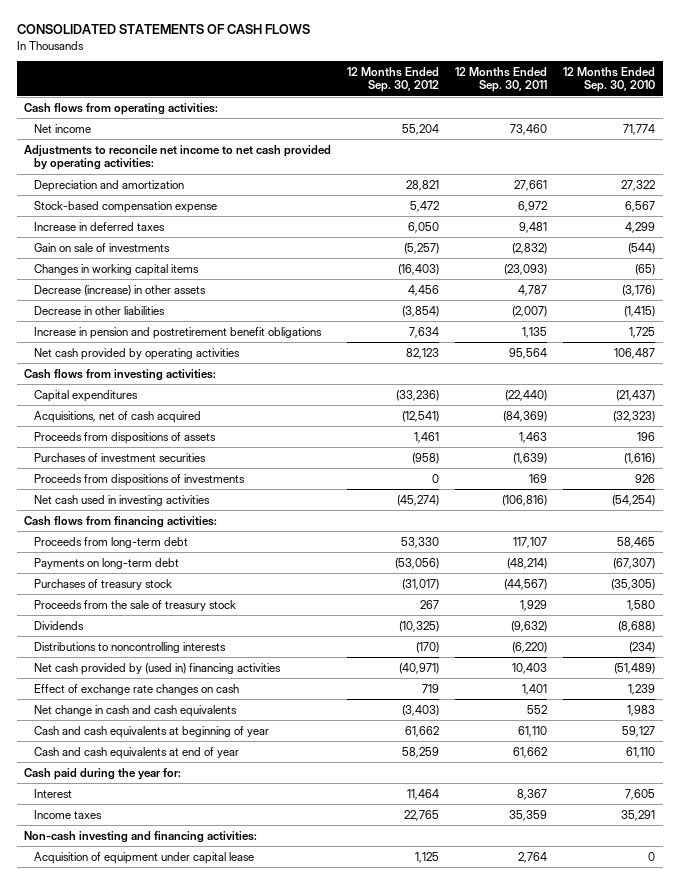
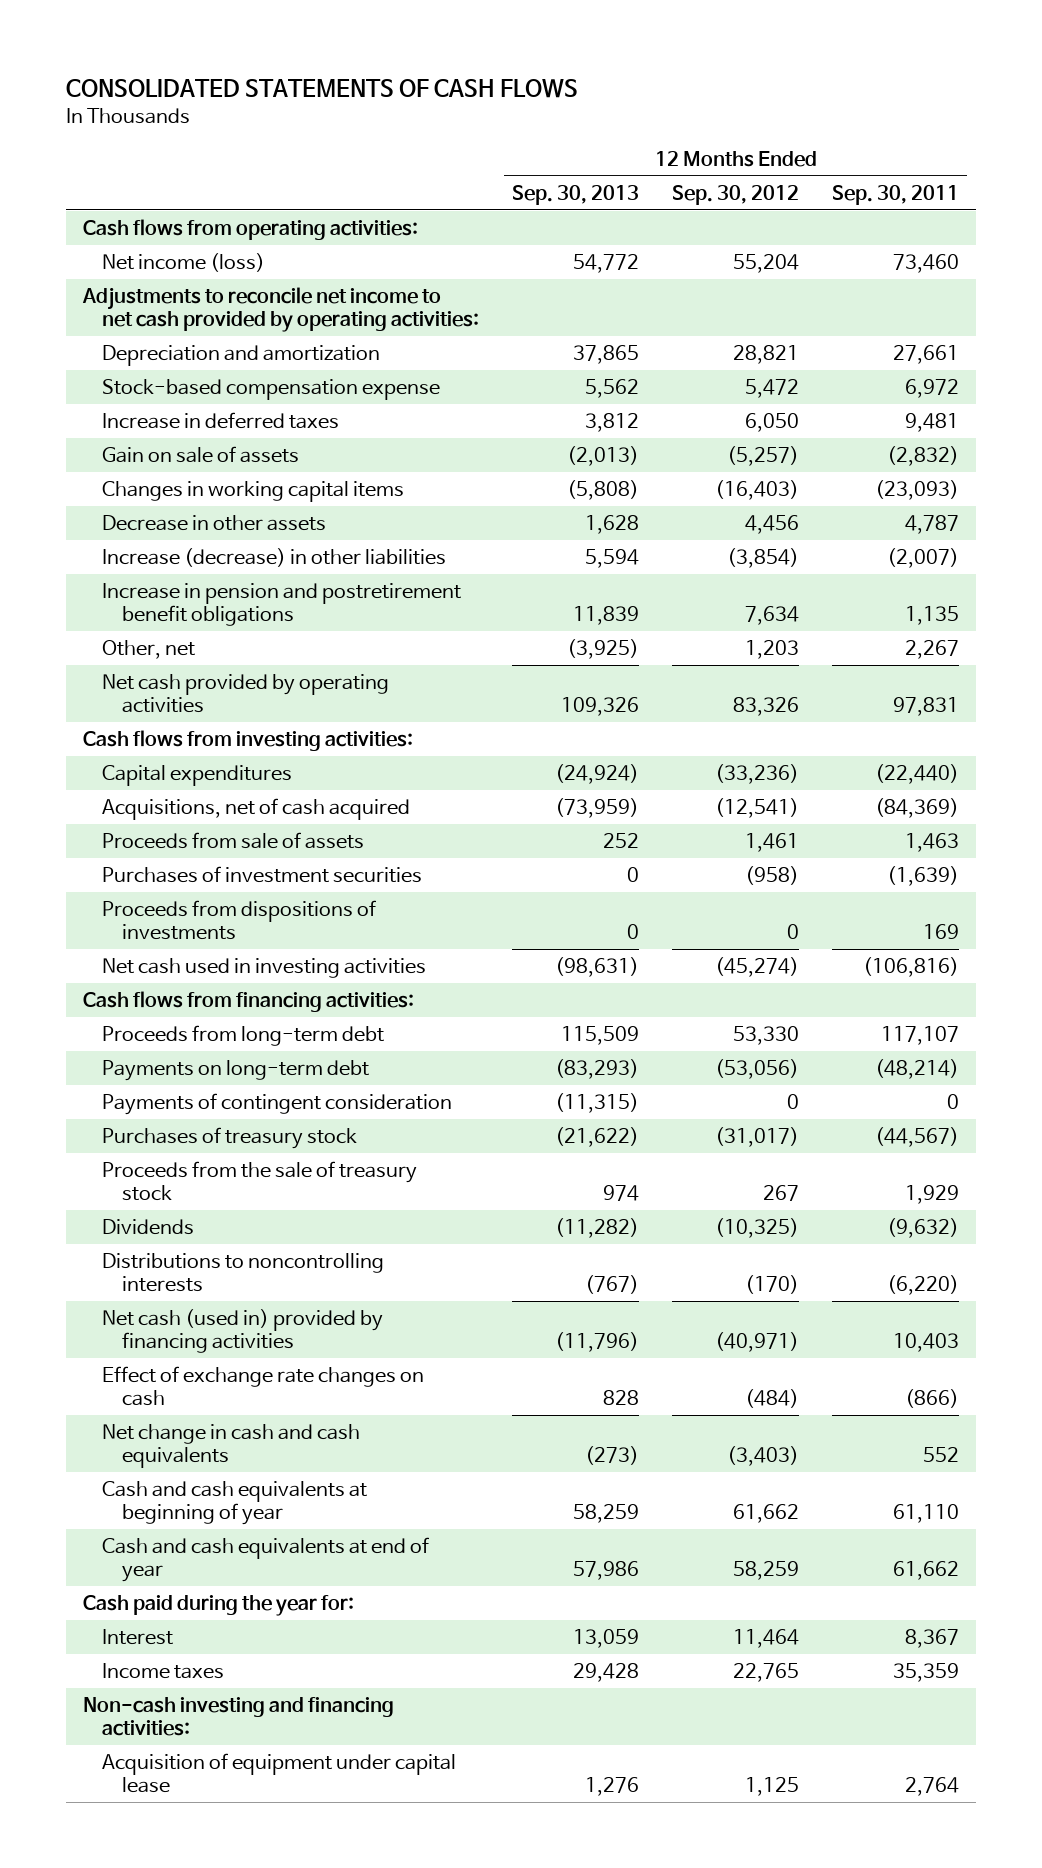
[562,66,655,93] 12 Months Ended Sep. 30, 2010 -> none
none -> [512,184,640,205] Sep. 30, 2013
[34,123,92,133] Net income -> [102,252,266,272] Net income (loss)
[34,242,171,252] Gain on sale of investments -> [102,445,300,463] Gain on sale of assets
[34,284,207,296] Decrease (increase) in other assets -> [102,514,327,531] Decrease in other assets
[34,305,166,315] Decrease in other liabilities -> [102,547,447,567] Increase (decrease) in other liabilities
none -> [102,639,196,659] Other, net
[406,347,440,359] 82,123 -> [733,697,800,717] 83,326
[509,347,548,359] 95,564 -> [893,697,960,717] 97,831
[34,431,217,444] Proceeds from dispositions of assets -> [102,831,365,849] Proceeds from sale of assets
none -> [102,1092,453,1115] Payments of contingent consideration
[34,662,282,675] Net cash provided by (used in) financing activities -> [102,1308,384,1354] Net cash (used in) provided by financing activities
[422,683,440,693] 719 -> [745,1389,800,1409] (484)
[522,683,548,695] 1,401 -> [905,1389,960,1409] (866)

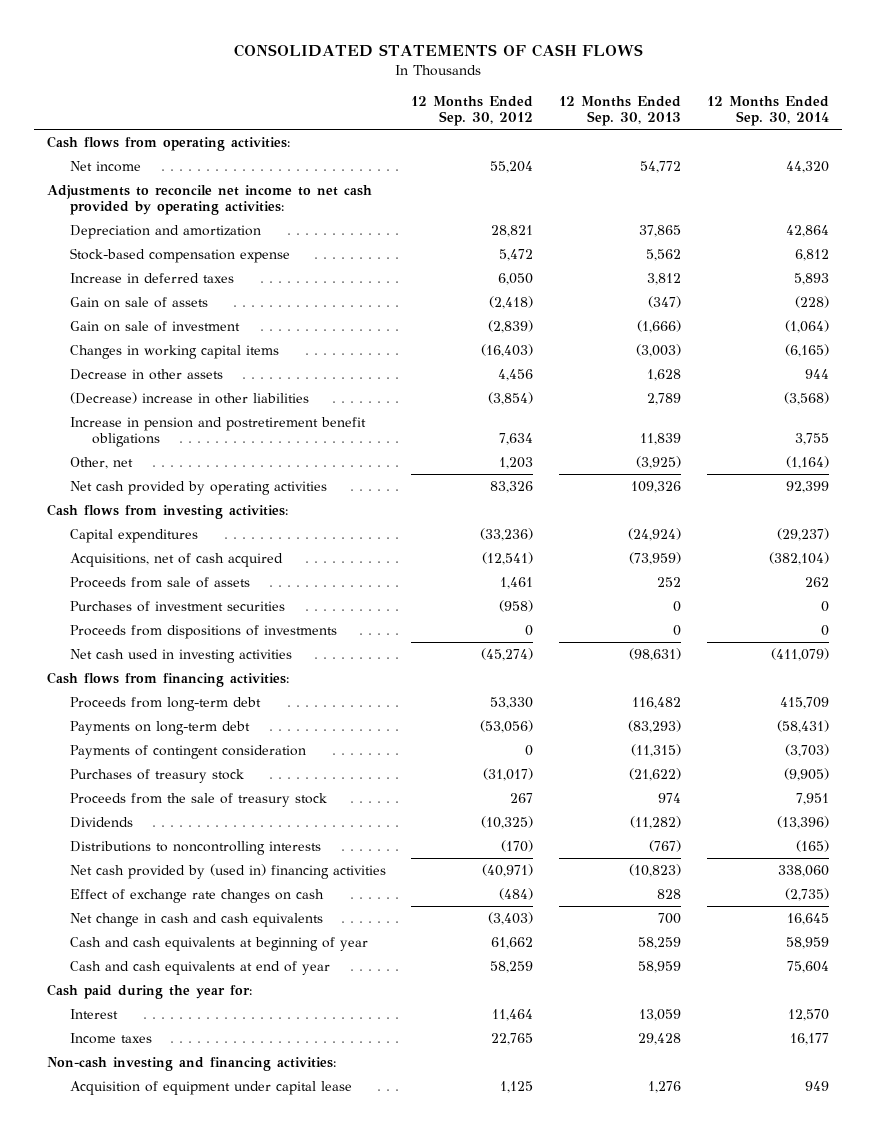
[832,184,960,205] Sep. 30, 2011 -> none
none -> [707,95,830,127] 12 Months Ended Sep. 30, 2014
[102,252,266,272] Net income (loss) -> [69,160,141,172] Net income
[567,445,640,466] (2,013) -> [648,295,682,308] (347)
[727,445,800,466] (5,257) -> [489,295,534,309] (2,418)
none -> [69,320,240,332] Gain on sale of investment
[567,479,640,500] (5,808) -> [636,343,682,357] (3,003)
[102,547,447,567] Increase (decrease) in other liabilities -> [69,391,309,404] (Decrease) increase in other liabilities
[585,548,640,568] 5,594 -> [647,392,682,405] 2,789
[561,1025,640,1045] 115,509 -> [632,696,682,709] 116,482
[102,1308,384,1354] Net cash (used in) provided by financing activities -> [69,863,386,879] Net cash provided by (used in) financing activities
[555,1332,640,1353] (11,796) -> [629,863,682,877] (10,823)
[585,1446,640,1466] (273) -> [658,912,682,924] 700
[573,1561,640,1581] 57,986 -> [638,960,682,973] 58,959

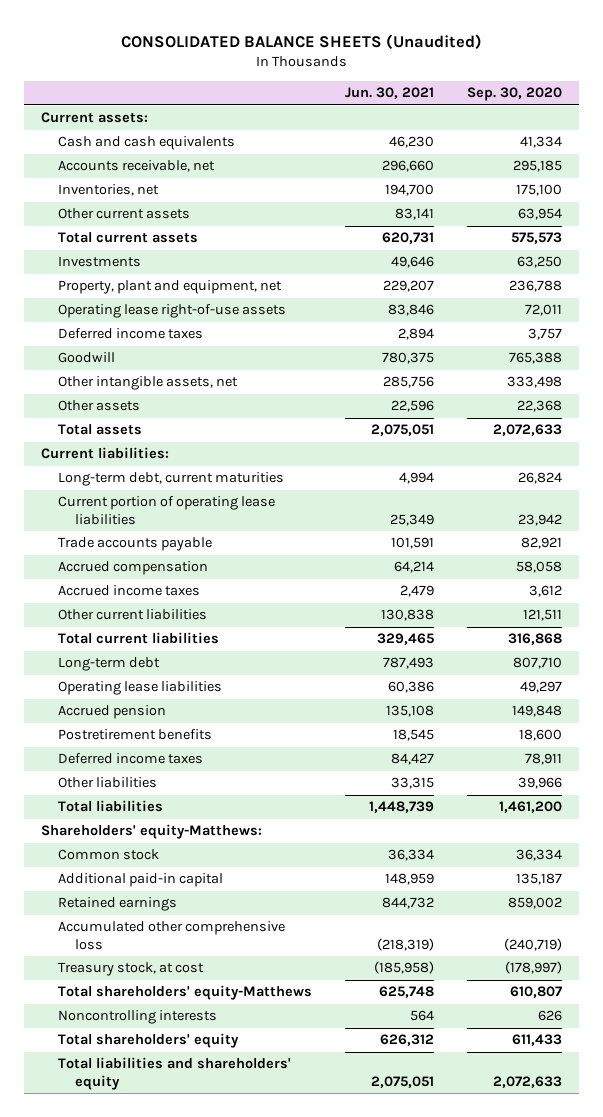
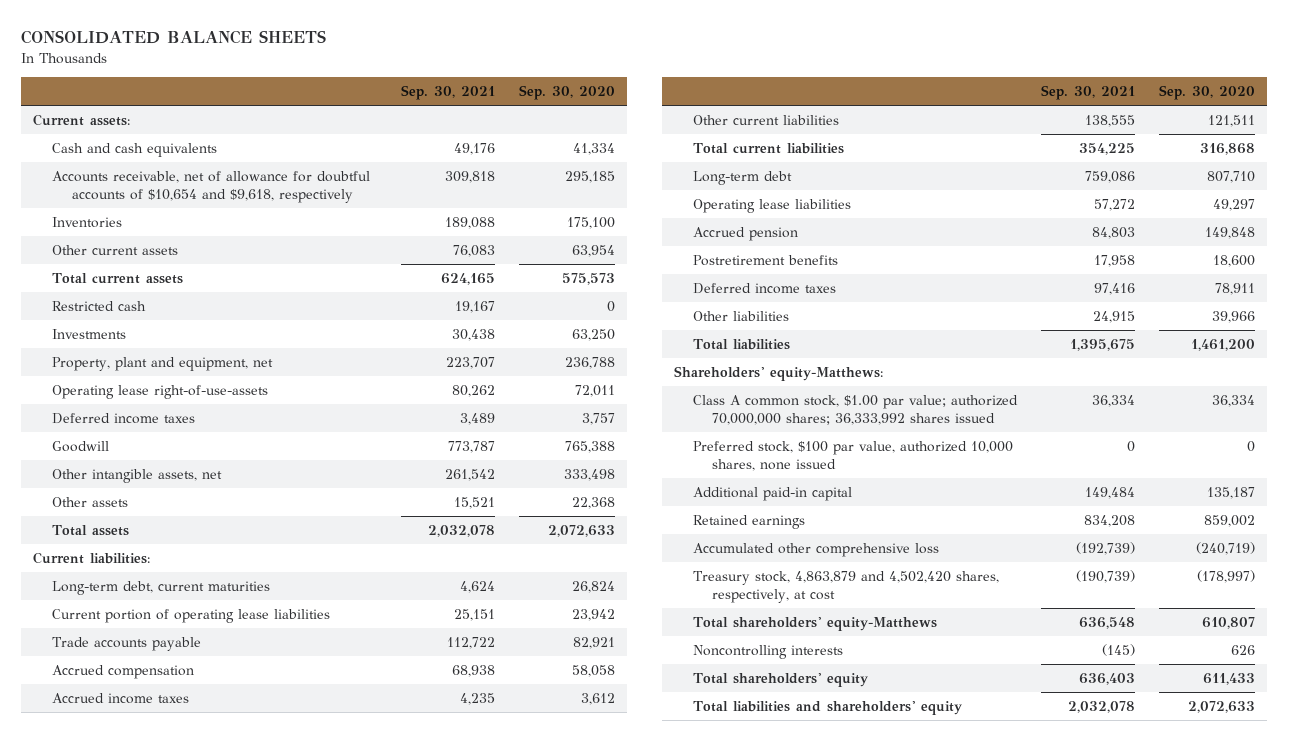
[120,33,482,49] CONSOLIDATED BALANCE SHEETS (Unaudited) -> [21,30,327,45] CONSOLIDATED BALANCE SHEETS
[345,87,435,100] Jun. 30, 2021 -> none
none -> [400,84,495,100] Sep. 30, 2021
[57,160,215,173] Accounts receivable, net -> [52,171,371,203] Accounts receivable, net of allowance for doubtful accounts of $10,654 and $9,618, respectively
[57,184,159,197] Inventories, net -> [52,217,123,229] Inventories
none -> [52,301,147,312] Restricted cash
[57,304,286,319] Operating lease right-of-use assets -> [52,385,269,400] Operating lease right-of-use-assets
[57,849,159,861] Common stock -> [693,395,1019,425] Class A common stock, $1.00 par value; authorized 70,000,000 shares; 36,333,992 shares issued
none -> [693,441,1014,471] Preferred stock, $100 par value, authorized 10,000 shares, none issued
[57,962,204,977] Treasury stock, at cost -> [693,571,1000,603] Treasury stock, 4,863,879 and 4,502,420 shares, respectively, at cost

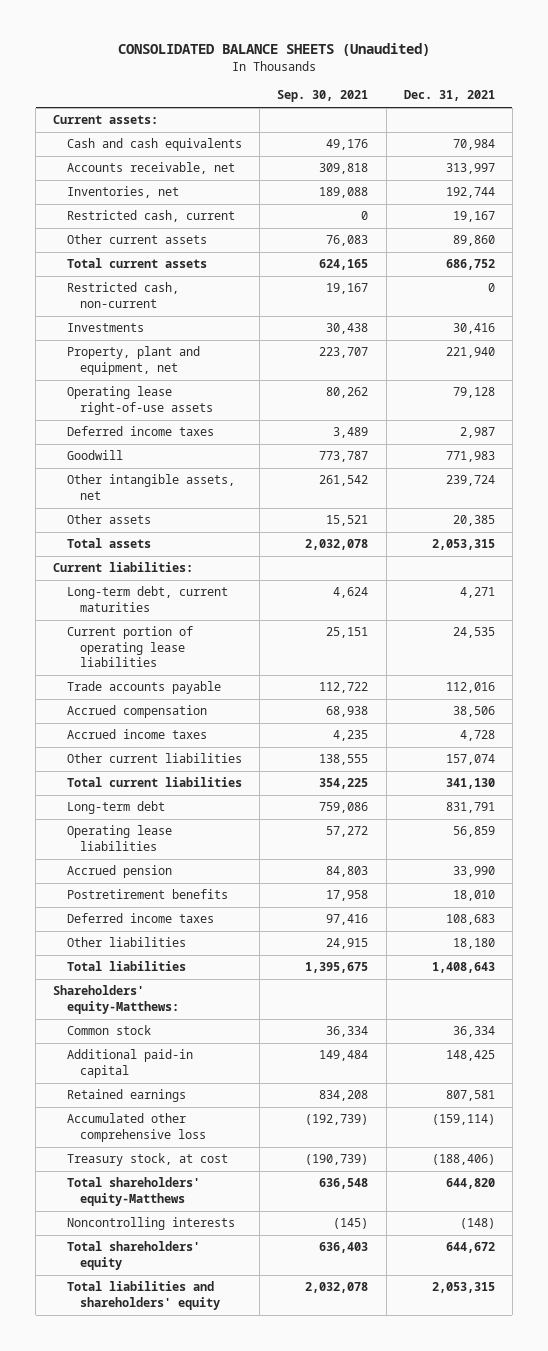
[21,30,327,45] CONSOLIDATED BALANCE SHEETS -> [118,43,431,57] CONSOLIDATED BALANCE SHEETS (Unaudited)
[518,84,615,100] Sep. 30, 2020 -> none
none -> [403,90,495,102] Dec. 31, 2021
[52,171,371,203] Accounts receivable, net of allowance for doubtful accounts of $10,654 and $9,618, respectively -> [66,162,235,175] Accounts receivable, net
[52,217,123,229] Inventories -> [66,186,179,199] Inventories, net
none -> [66,210,235,223] Restricted cash, current
[52,301,147,312] Restricted cash -> [66,282,179,308] Restricted cash, non-current
[52,385,269,400] Operating lease right-of-use-assets -> [66,386,214,415] Operating lease right-of-use assets
[693,441,1014,471] Preferred stock, $100 par value, authorized 10,000 shares, none issued -> none
[693,395,1019,425] Class A common stock, $1.00 par value; authorized 70,000,000 shares; 36,333,992 shares issued -> [66,1025,151,1036] Common stock
[693,571,1000,603] Treasury stock, 4,863,879 and 4,502,420 shares, respectively, at cost -> [66,1153,228,1167] Treasury stock, at cost

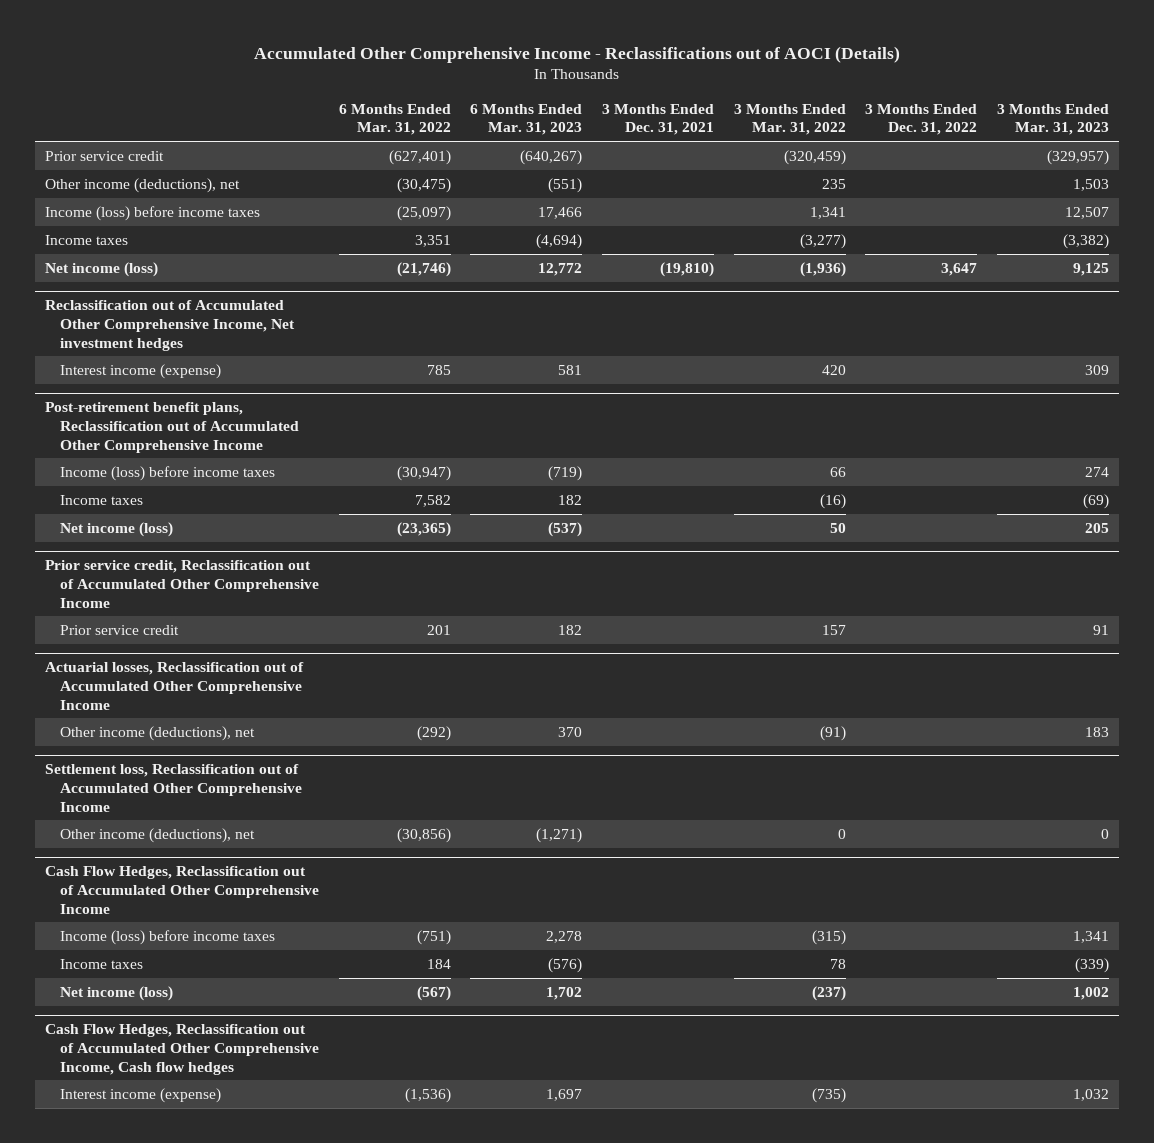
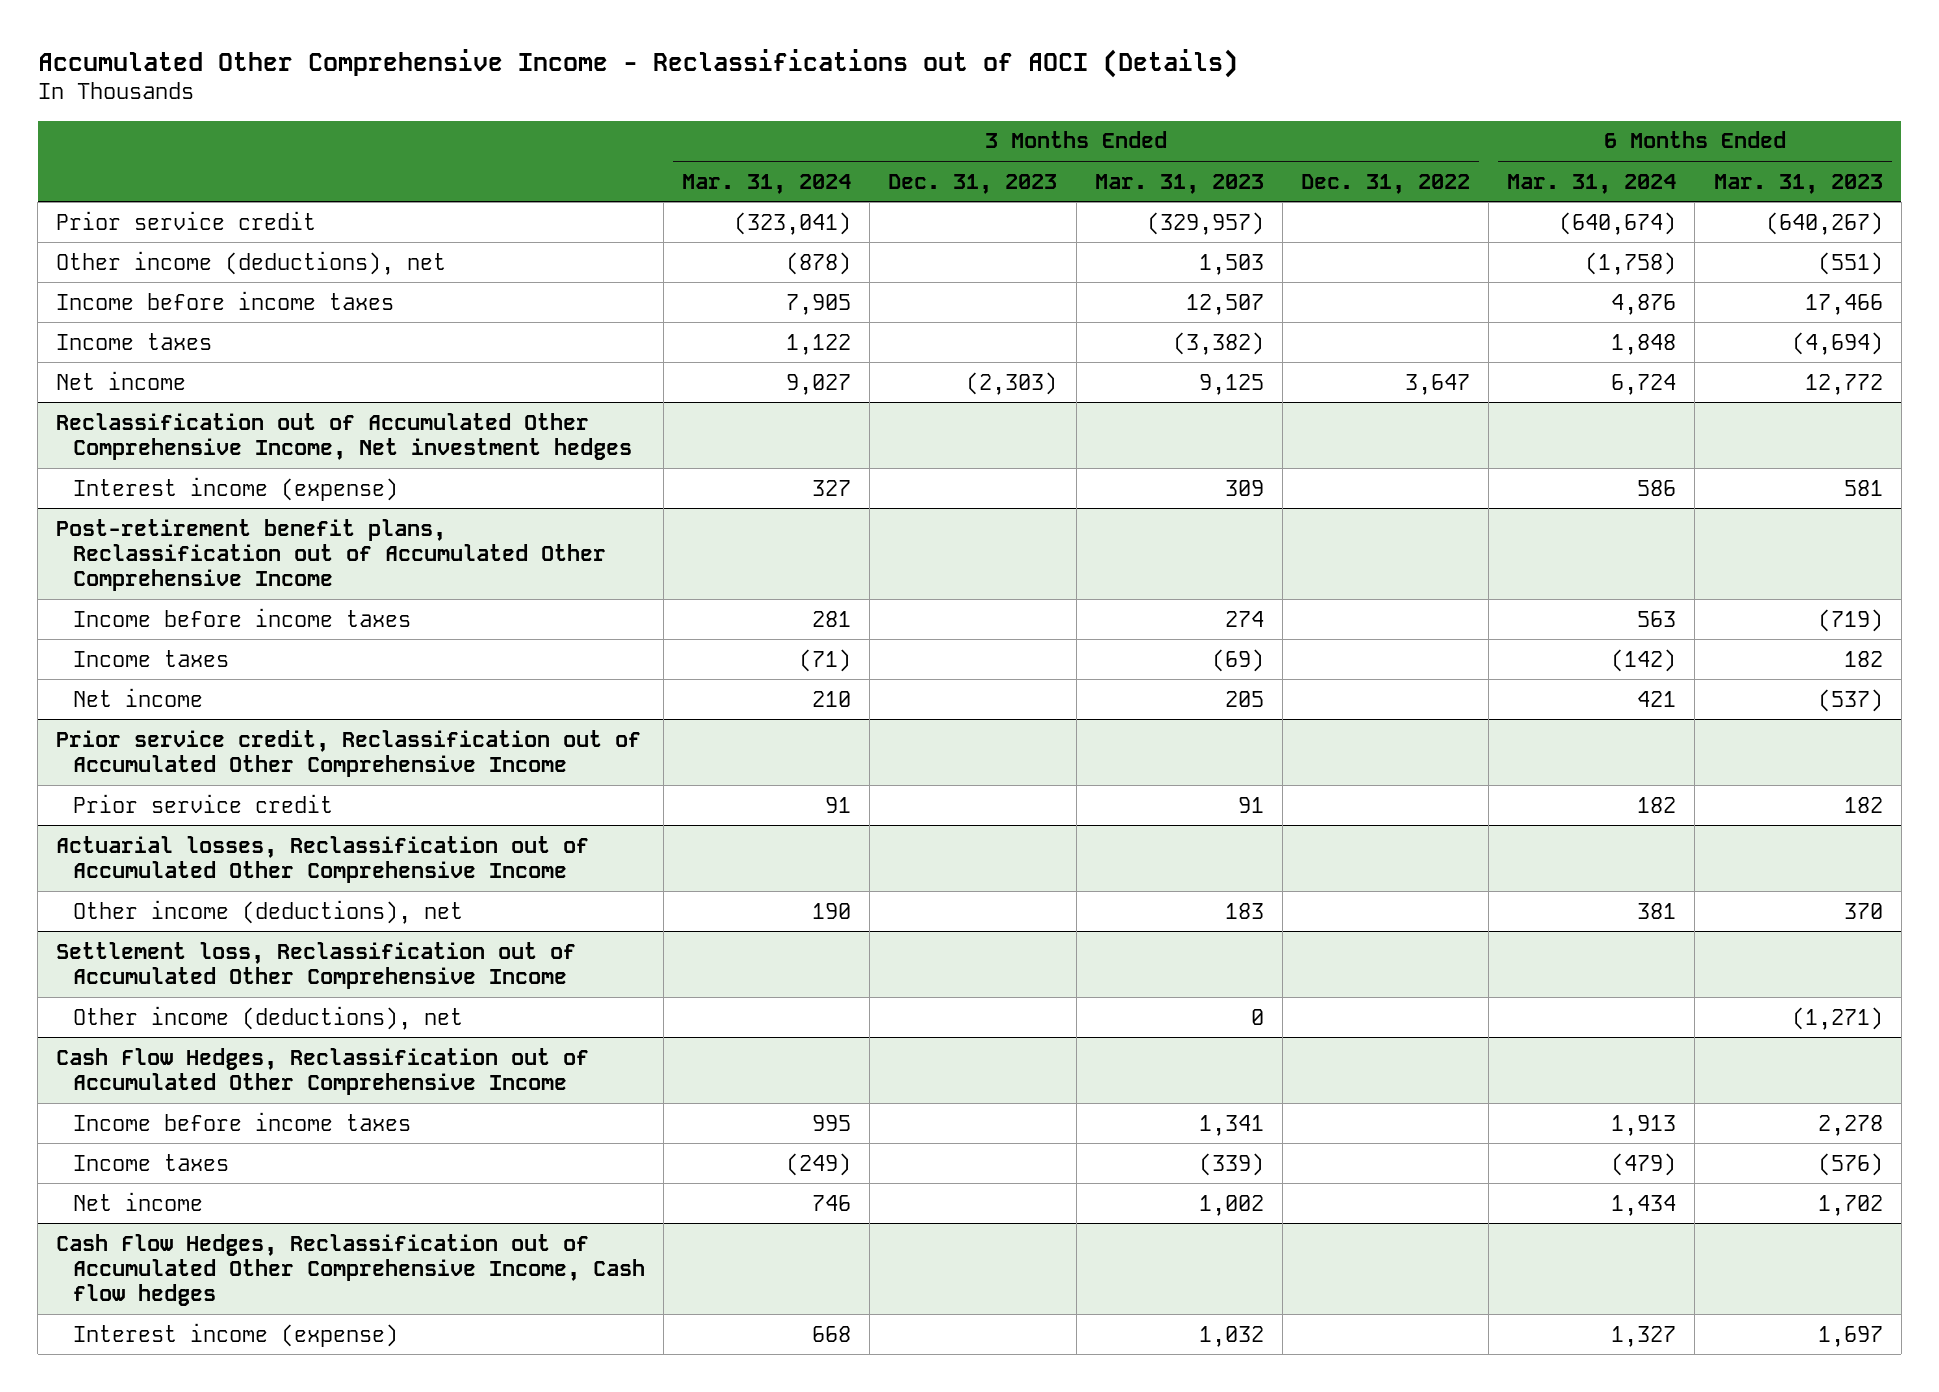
[338,103,451,136] 6 Months Ended Mar. 31, 2022 -> none
[601,103,714,136] 3 Months Ended Dec. 31, 2021 -> none
[733,103,846,136] 3 Months Ended Mar. 31, 2022 -> none
none -> [682,173,852,194] Mar. 31, 2024
none -> [888,173,1058,194] Dec. 31, 2023
none -> [1507,173,1677,194] Mar. 31, 2024
[44,205,260,221] Income (loss) before income taxes -> [56,290,395,310] Income before income taxes
[44,261,158,277] Net income (loss) -> [56,370,187,390] Net income
[59,465,275,481] Income (loss) before income taxes -> [72,607,411,627] Income before income taxes
[59,521,173,537] Net income (loss) -> [72,687,203,707] Net income
[59,929,275,945] Income (loss) before income taxes -> [72,1111,411,1131] Income before income taxes
[59,985,173,1001] Net income (loss) -> [72,1191,203,1211] Net income

